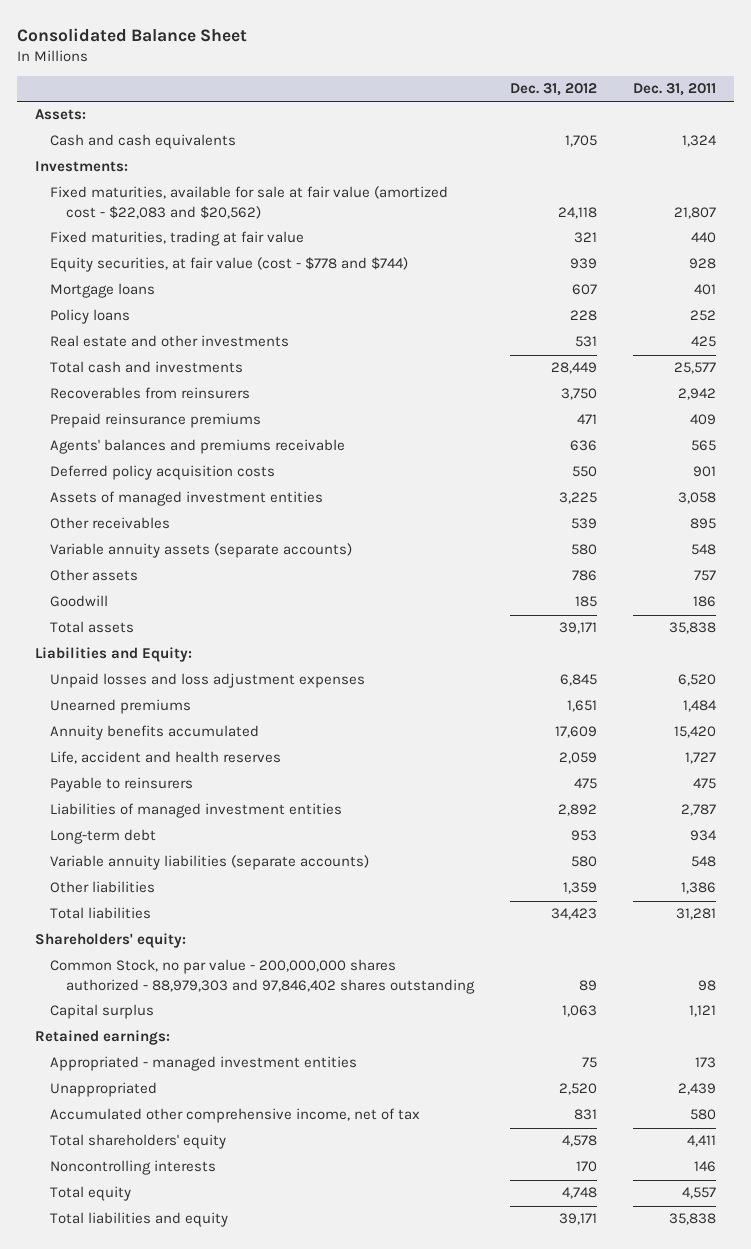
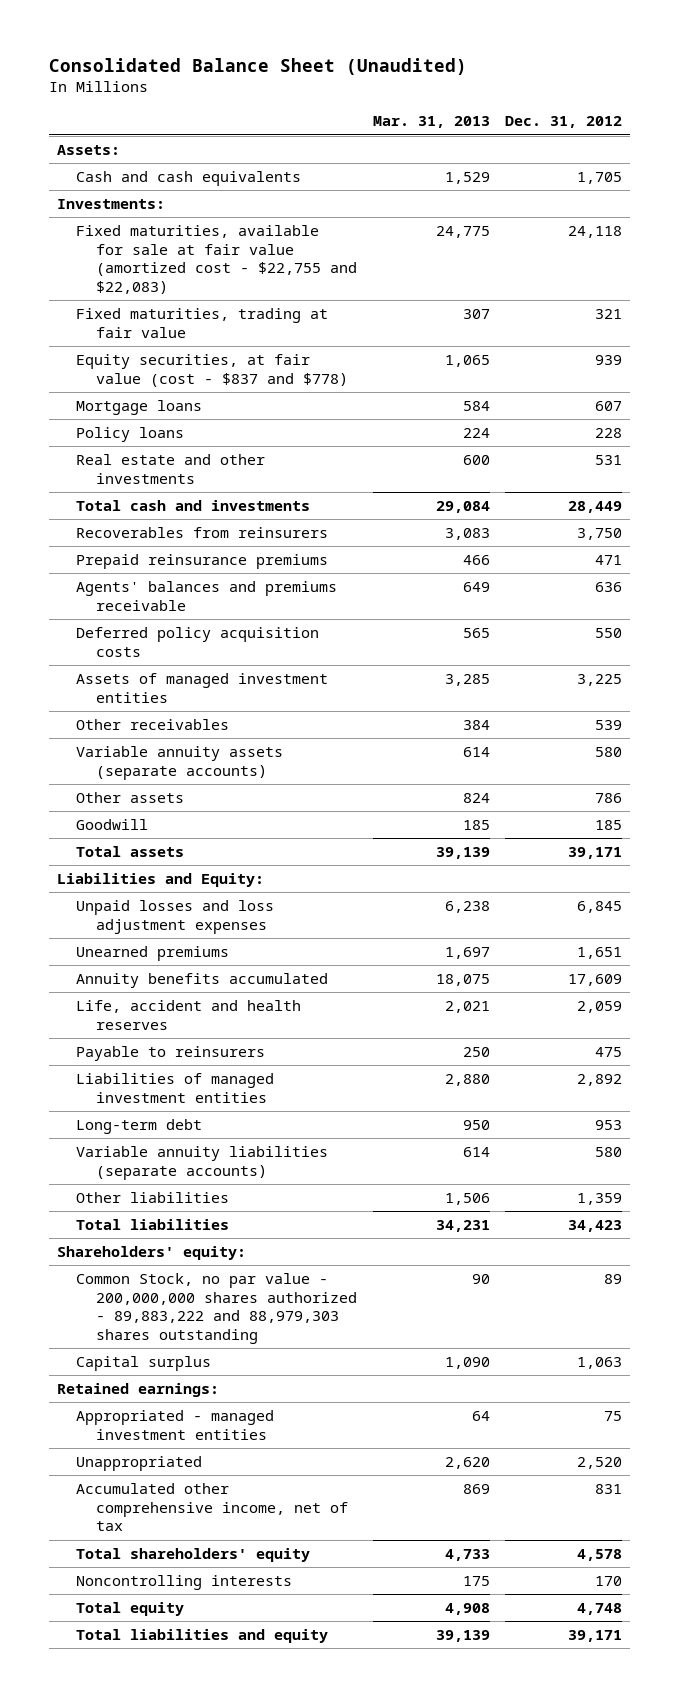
[17,27,248,42] Consolidated Balance Sheet -> [48,58,467,76] Consolidated Balance Sheet (Unaudited)
[632,83,716,97] Dec. 31, 2011 -> none
none -> [372,116,490,129] Mar. 31, 2013
[50,186,449,219] Fixed maturities, available for sale at fair value (amortized cost - $22,083 and $20,562) -> [76,225,358,295] Fixed maturities, available for sale at fair value (amortized cost - $22,755 and $22,083)
[50,257,409,273] Equity securities, at fair value (cost - $778 and $744) -> [76,354,349,387] Equity securities, at fair value (cost - $837 and $778)
[50,959,475,994] Common Stock, no par value - 200,000,000 shares authorized - 88,979,303 and 97,846,402 shares outstanding -> [76,1273,358,1345] Common Stock, no par value - 200,000,000 shares authorized - 89,883,222 and 88,979,303 shares outstanding

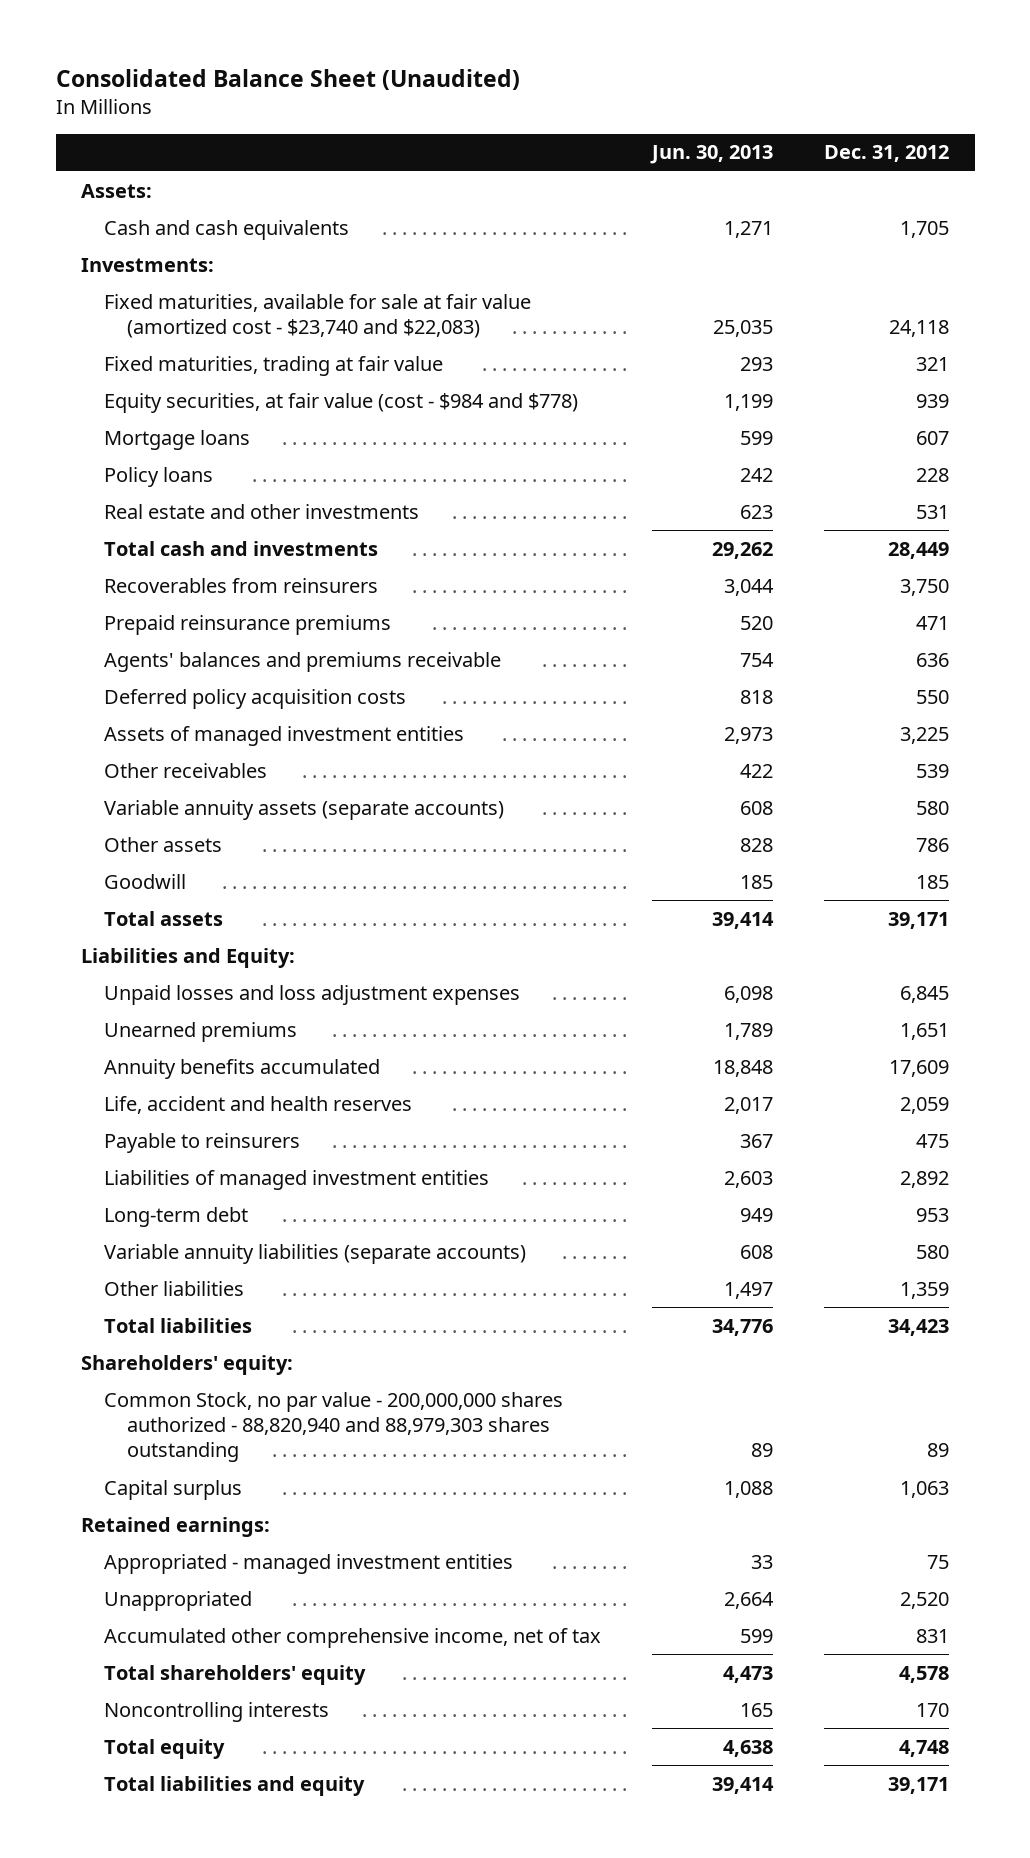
[372,116,490,129] Mar. 31, 2013 -> none
none -> [650,145,774,165] Jun. 30, 2013
[76,225,358,295] Fixed maturities, available for sale at fair value (amortized cost - $22,755 and $22,083) -> [103,293,531,339] Fixed maturities, available for sale at fair value (amortized cost - $23,740 and $22,083)
[76,354,349,387] Equity securities, at fair value (cost - $837 and $778) -> [103,392,578,413] Equity securities, at fair value (cost - $984 and $778)
[76,1273,358,1345] Common Stock, no par value - 200,000,000 shares authorized - 89,883,222 and 88,979,303 shares outstanding -> [103,1391,563,1463] Common Stock, no par value - 200,000,000 shares authorized - 88,820,940 and 88,979,303 shares outstanding

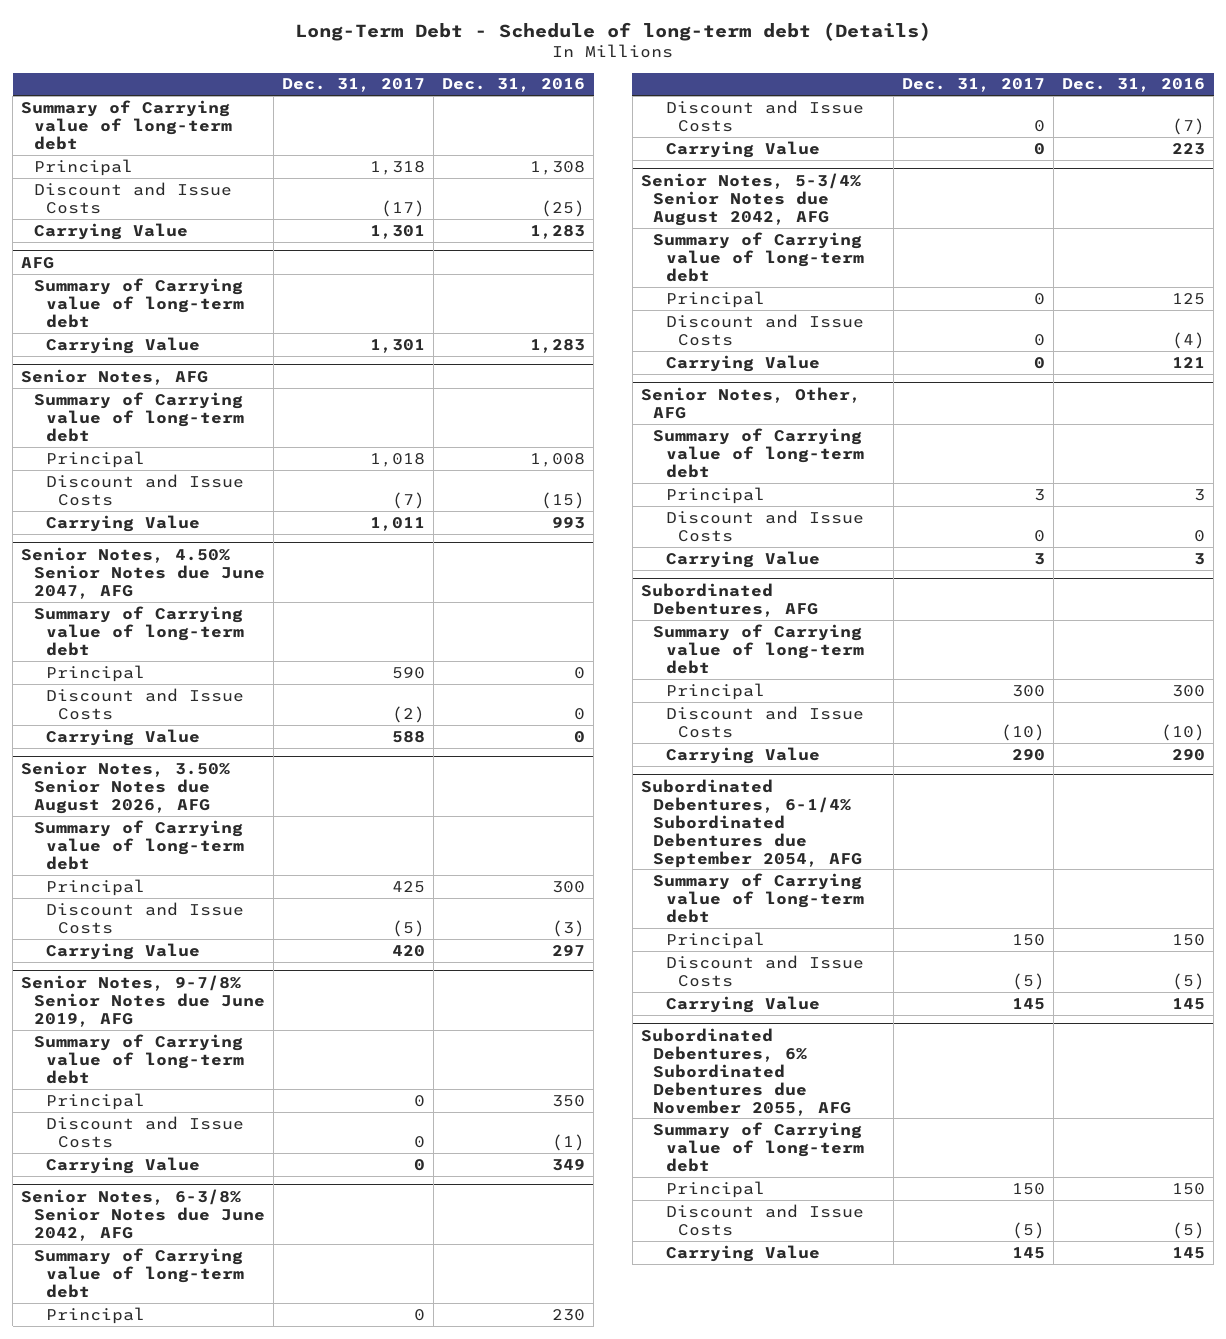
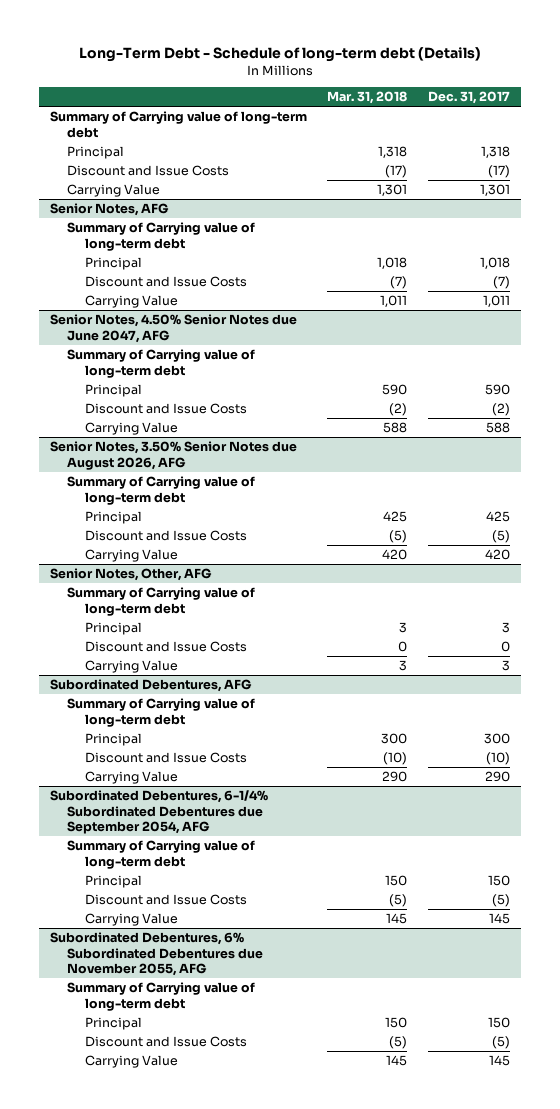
[442,78,586,93] Dec. 31, 2016 -> none
none -> [327,91,408,105] Mar. 31, 2018
[21,256,55,269] AFG -> none
[33,277,244,328] Summary of Carrying value of long-term debt -> none
[45,336,200,354] Carrying Value -> none
[21,974,265,1027] Senior Notes, 9-7/8% Senior Notes due June 2019, AFG -> none
[33,1033,244,1084] Summary of Carrying value of long-term debt -> none
[45,1092,145,1110] Principal -> none
[45,1115,244,1148] Discount and Issue Costs -> none
[45,1156,200,1174] Carrying Value -> none
[21,1188,265,1241] Senior Notes, 6-3/8% Senior Notes due June 2042, AFG -> none
[33,1247,244,1298] Summary of Carrying value of long-term debt -> none
[45,1306,145,1324] Principal -> none
[665,99,864,132] Discount and Issue Costs -> none
[665,140,820,158] Carrying Value -> none
[641,172,862,226] Senior Notes, 5-3/4% Senior Notes due August 2042, AFG -> none
[653,231,864,282] Summary of Carrying value of long-term debt -> none
[665,290,765,308] Principal -> none
[665,313,864,346] Discount and Issue Costs -> none
[665,354,820,372] Carrying Value -> none

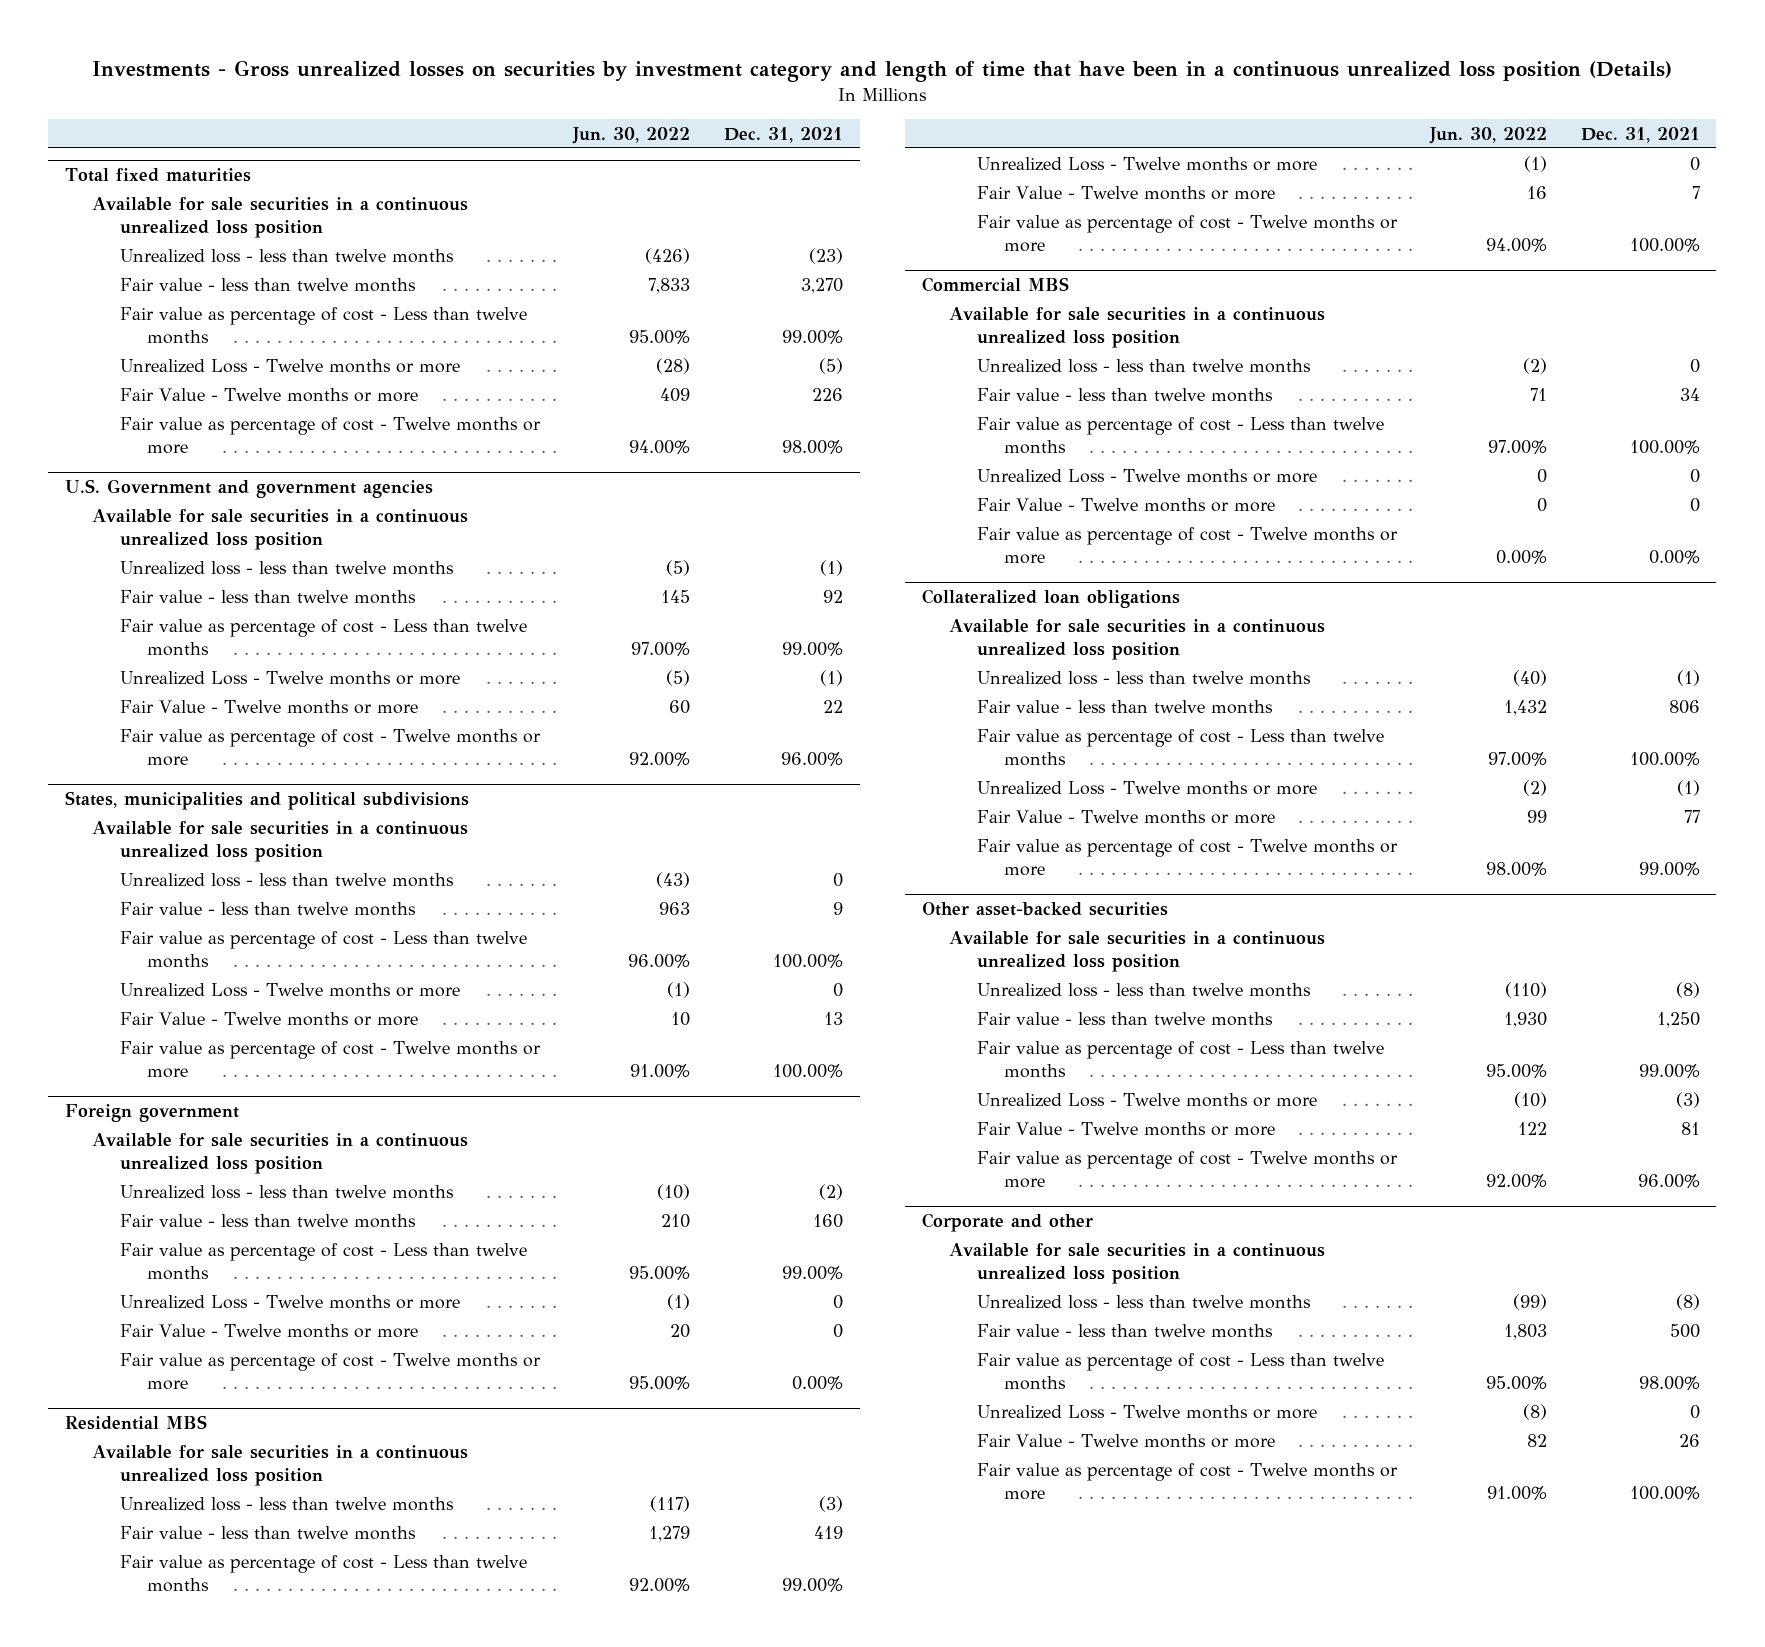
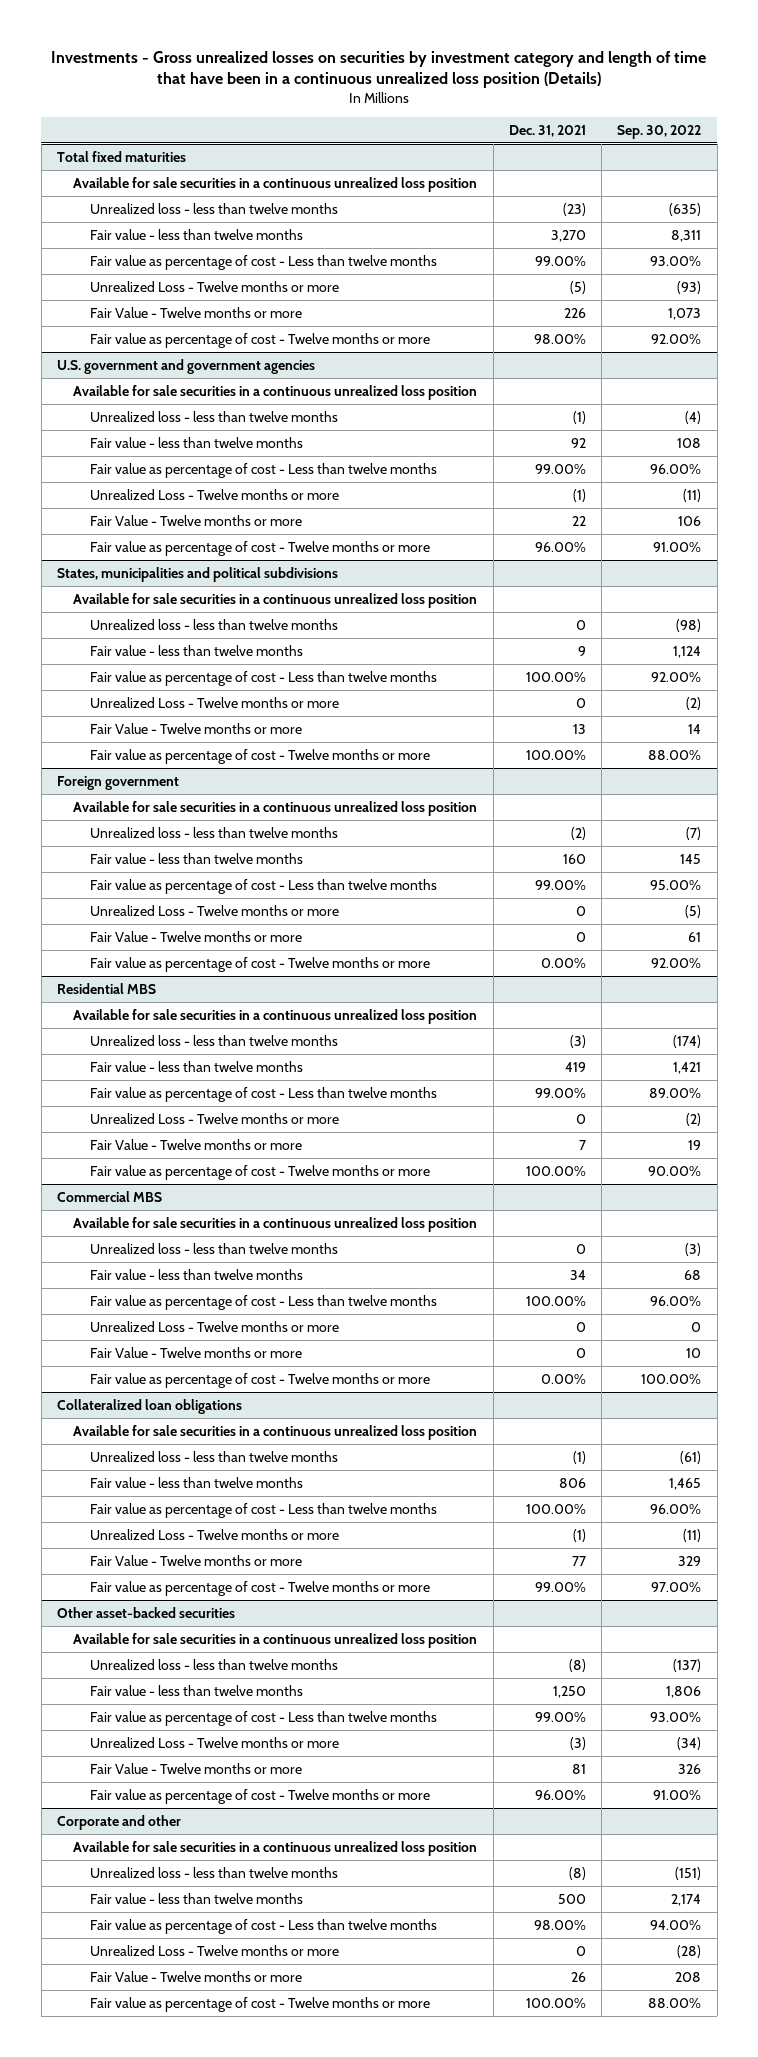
[572,126,691,144] Jun. 30, 2022 -> none
none -> [617,124,702,139] Sep. 30, 2022
[64,479,433,499] U.S. Government and government agencies -> [56,358,315,374] U.S. government and government agencies

